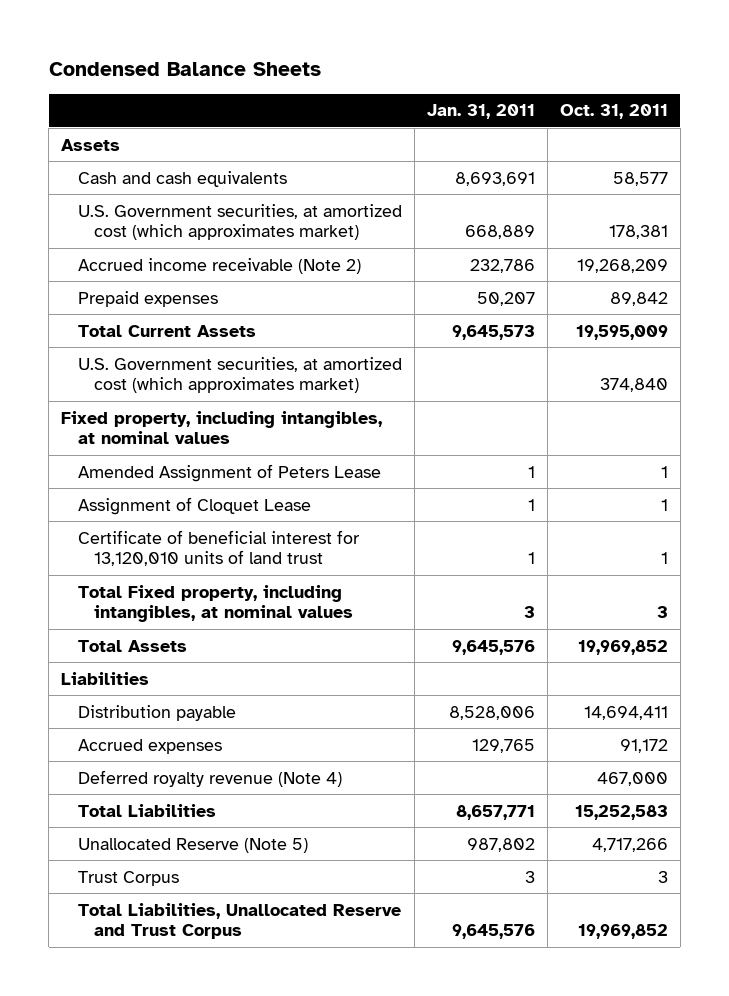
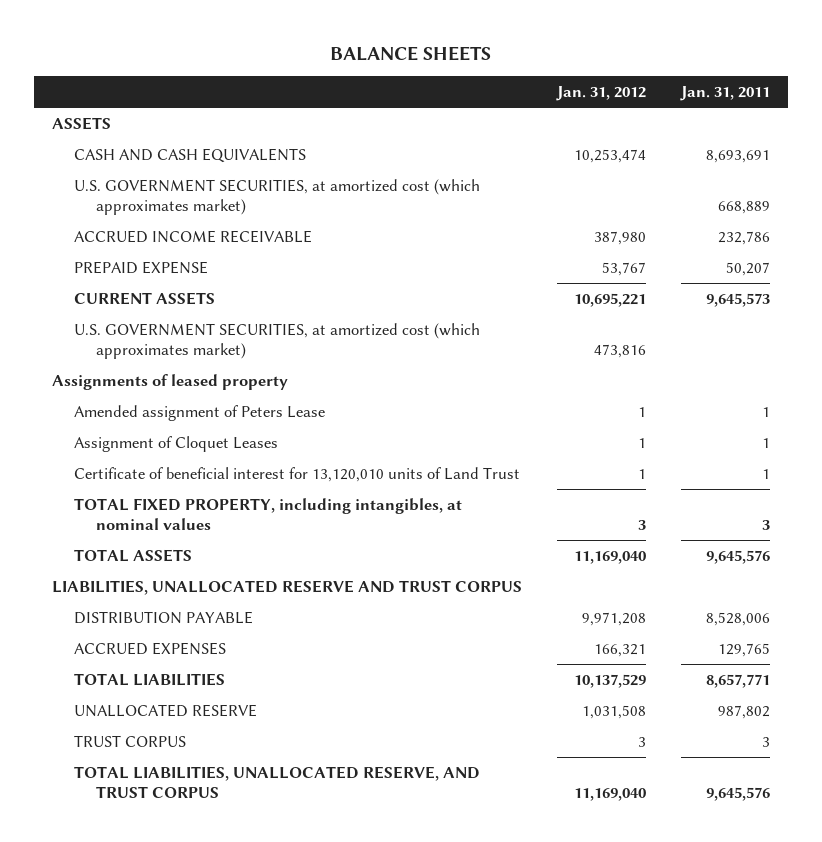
[48,62,321,77] Condensed Balance Sheets -> [329,45,491,61] BALANCE SHEETS
[559,104,668,120] Oct. 31, 2011 -> none
none -> [555,85,646,101] Jan. 31, 2012
[61,410,383,445] Fixed property, including intangibles, at nominal values -> none
[61,671,150,685] Liabilities -> none
[77,769,342,787] Deferred royalty revenue (Note 4) -> none
[61,138,121,151] Assets -> [51,116,111,130] ASSETS
[77,170,287,187] Cash and cash equivalents -> [73,147,306,163] CASH AND CASH EQUIVALENTS
[77,203,402,241] U.S. Government securities, at amortized cost (which approximates market) -> [73,178,480,215] U.S. GOVERNMENT SECURITIES, at amortized cost (which approximates market)
[77,257,361,274] Accrued income receivable (Note 2) -> [73,229,312,243] ACCRUED INCOME RECEIVABLE
[77,290,218,307] Prepaid expenses -> [73,260,208,274] PREPAID EXPENSE
[77,324,256,337] Total Current Assets -> [73,291,215,305] CURRENT ASSETS
[77,356,402,394] U.S. Government securities, at amortized cost (which approximates market) -> [73,322,480,359] U.S. GOVERNMENT SECURITIES, at amortized cost (which approximates market)
none -> [51,373,288,390] Assignments of leased property
[77,463,381,482] Amended Assignment of Peters Lease -> [73,404,325,421] Amended assignment of Peters Lease
[77,496,311,515] Assignment of Cloquet Lease -> [73,435,278,452] Assignment of Cloquet Leases
[77,529,360,567] Certificate of beneficial interest for 13,120,010 units of land trust -> [73,466,520,482] Certificate of beneficial interest for 13,120,010 units of Land Trust
[77,584,353,623] Total Fixed property, including intangibles, at nominal values -> [73,497,462,530] TOTAL FIXED PROPERTY, including intangibles, at nominal values
[77,639,187,652] Total Assets -> [73,548,192,562] TOTAL ASSETS
none -> [51,579,522,595] LIABILITIES, UNALLOCATED RESERVE AND TRUST CORPUS
[77,704,236,721] Distribution payable -> [73,610,253,624] DISTRIBUTION PAYABLE
[77,738,222,754] Accrued expenses -> [73,641,226,655] ACCRUED EXPENSES
[77,803,216,817] Total Liabilities -> [73,672,225,686] TOTAL LIABILITIES
[77,837,308,853] Unallocated Reserve (Note 5) -> [73,703,257,717] UNALLOCATED RESERVE
[77,870,179,886] Trust Corpus -> [73,734,186,747] TRUST CORPUS
[77,902,401,940] Total Liabilities, Unallocated Reserve and Trust Corpus -> [73,765,480,798] TOTAL LIABILITIES, UNALLOCATED RESERVE, AND TRUST CORPUS

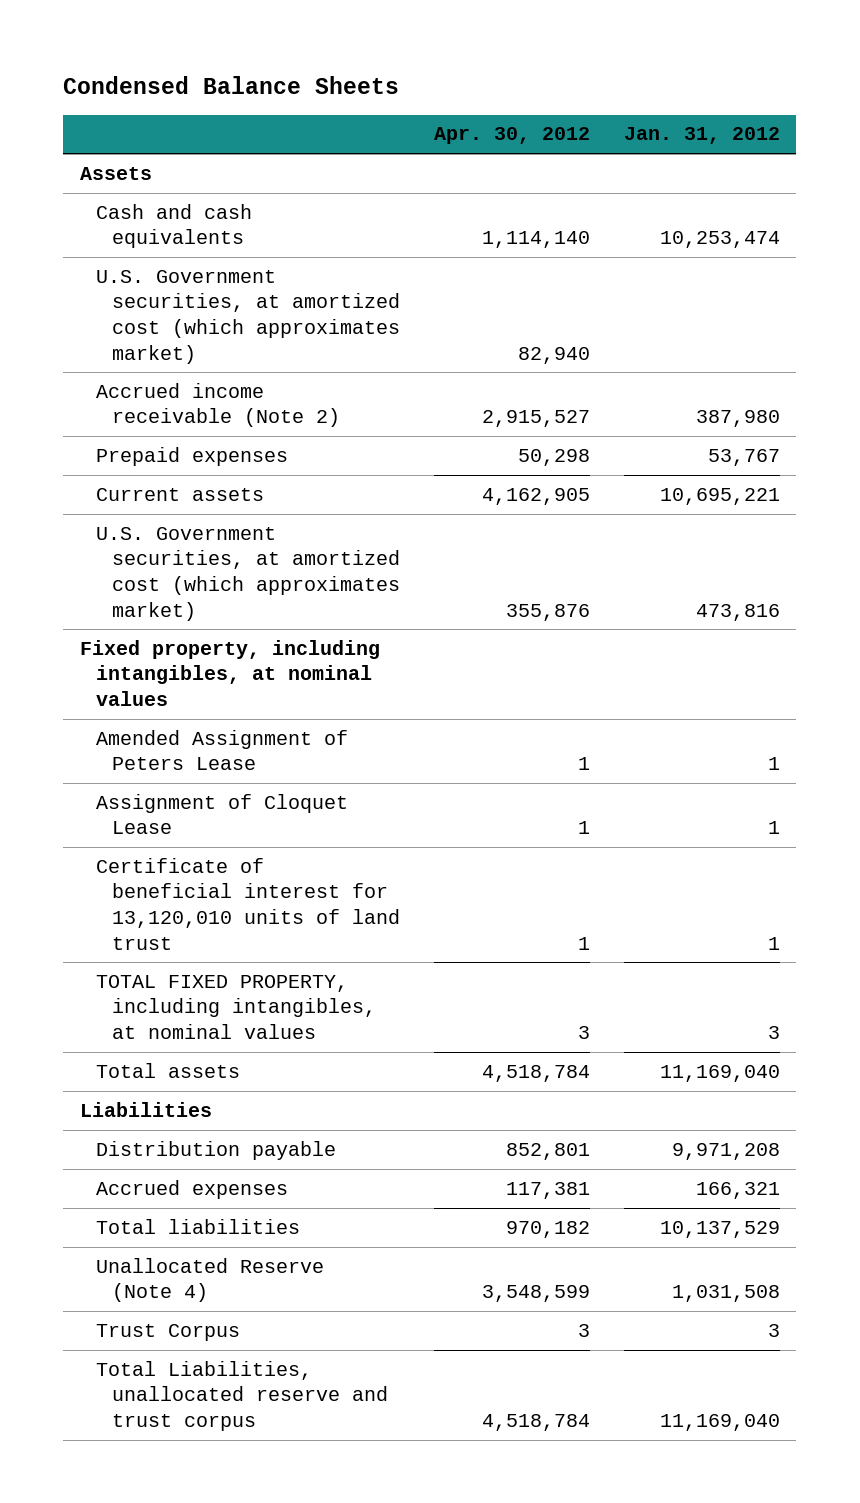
[329,45,491,61] BALANCE SHEETS -> [63,76,400,95] Condensed Balance Sheets
[680,85,771,101] Jan. 31, 2011 -> none
none -> [433,127,590,145] Apr. 30, 2012
[51,373,288,390] Assignments of leased property -> none
[51,116,111,130] ASSETS -> [80,166,153,180] Assets
[73,147,306,163] CASH AND CASH EQUIVALENTS -> [95,203,252,249] Cash and cash equivalents
[73,178,480,215] U.S. GOVERNMENT SECURITIES, at amortized cost (which approximates market) -> [95,269,400,364] U.S. Government securities, at amortized cost (which approximates market)
[73,229,312,243] ACCRUED INCOME RECEIVABLE -> [95,382,340,428] Accrued income receivable (Note 2)
[73,260,208,274] PREPAID EXPENSE -> [95,446,288,466] Prepaid expenses
[73,291,215,305] CURRENT ASSETS -> [95,487,264,501] Current assets
[73,322,480,359] U.S. GOVERNMENT SECURITIES, at amortized cost (which approximates market) -> [95,526,400,621] U.S. Government securities, at amortized cost (which approximates market)
none -> [80,639,381,707] Fixed property, including intangibles, at nominal values
[73,404,325,421] Amended assignment of Peters Lease -> [95,729,348,771] Amended Assignment of Peters Lease
[73,435,278,452] Assignment of Cloquet Leases -> [95,793,348,835] Assignment of Cloquet Lease
[73,466,520,482] Certificate of beneficial interest for 13,120,010 units of Land Trust -> [95,857,400,950] Certificate of beneficial interest for 13,120,010 units of land trust
[51,579,522,595] LIABILITIES, UNALLOCATED RESERVE AND TRUST CORPUS -> none
[73,548,192,562] TOTAL ASSETS -> [95,1062,240,1078] Total assets
none -> [80,1101,213,1117] Liabilities
[73,610,253,624] DISTRIBUTION PAYABLE -> [95,1140,336,1160] Distribution payable
[73,641,226,655] ACCRUED EXPENSES -> [95,1179,288,1199] Accrued expenses
[73,672,225,686] TOTAL LIABILITIES -> [95,1218,300,1234] Total liabilities
[73,703,257,717] UNALLOCATED RESERVE -> [95,1257,324,1303] Unallocated Reserve (Note 4)
[73,734,186,747] TRUST CORPUS -> [95,1323,240,1341] Trust Corpus
[73,765,480,798] TOTAL LIABILITIES, UNALLOCATED RESERVE, AND TRUST CORPUS -> [95,1360,388,1432] Total Liabilities, unallocated reserve and trust corpus

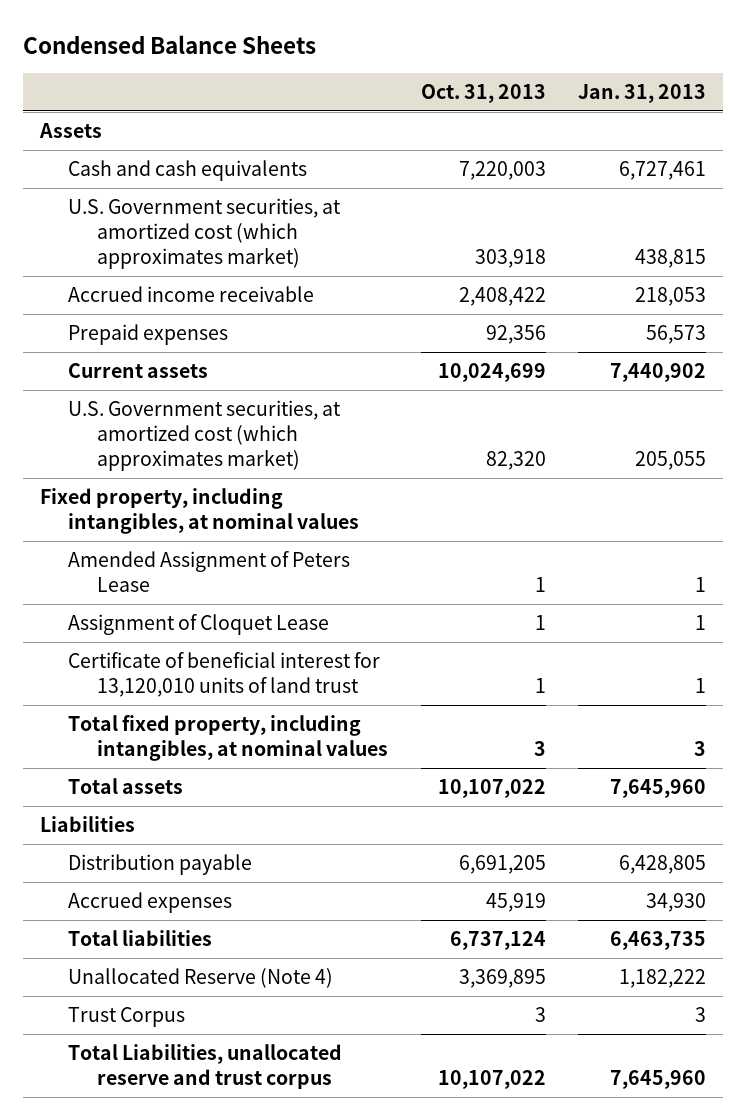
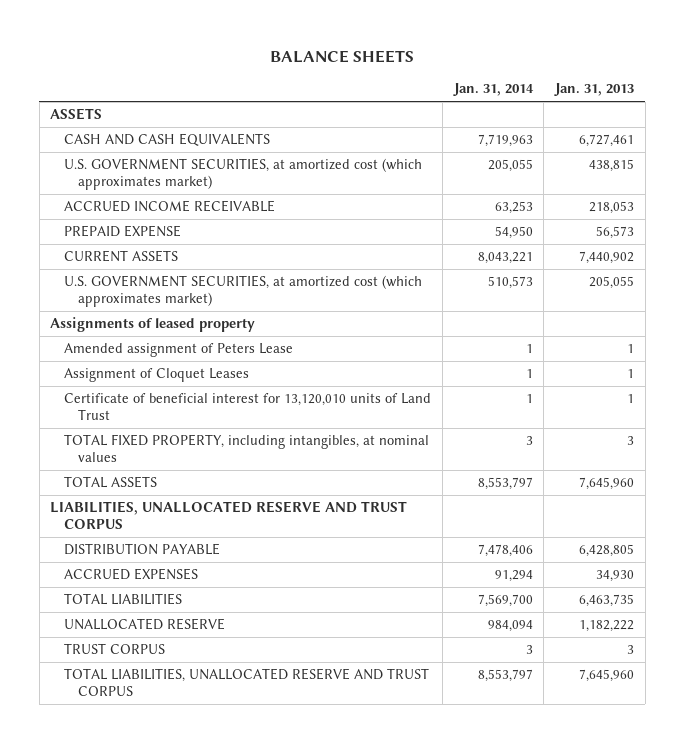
[23,34,317,54] Condensed Balance Sheets -> [270,49,415,63] BALANCE SHEETS
[420,84,546,104] Oct. 31, 2013 -> none
none -> [452,83,534,97] Jan. 31, 2014
[39,487,360,534] Fixed property, including intangibles, at nominal values -> none
[39,815,135,832] Liabilities -> none
[38,122,102,138] Assets -> [50,108,103,121] ASSETS
[68,159,308,181] Cash and cash equivalents -> [64,133,271,147] CASH AND CASH EQUIVALENTS
[68,197,342,269] U.S. Government securities, at amortized cost (which approximates market) -> [64,158,423,191] U.S. GOVERNMENT SECURITIES, at amortized cost (which approximates market)
[68,285,315,302] Accrued income receivable -> [64,200,276,213] ACCRUED INCOME RECEIVABLE
[68,323,229,345] Prepaid expenses -> [64,225,182,238] PREPAID EXPENSE
[68,362,209,378] Current assets -> [64,250,179,263] CURRENT ASSETS
[68,399,342,471] U.S. Government securities, at amortized cost (which approximates market) -> [64,275,423,308] U.S. GOVERNMENT SECURITIES, at amortized cost (which approximates market)
none -> [50,317,256,333] Assignments of leased property
[68,550,351,592] Amended Assignment of Peters Lease -> [64,343,294,358] Amended assignment of Peters Lease
[68,613,330,635] Assignment of Cloquet Lease -> [64,368,250,383] Assignment of Cloquet Leases
[68,651,381,697] Certificate of beneficial interest for 13,120,010 units of land trust -> [64,393,432,421] Certificate of beneficial interest for 13,120,010 units of Land Trust
[68,714,389,761] Total fixed property, including intangibles, at nominal values -> [64,434,430,463] TOTAL FIXED PROPERTY, including intangibles, at nominal values
[68,777,184,794] Total assets -> [64,476,158,489] TOTAL ASSETS
none -> [50,501,408,530] LIABILITIES, UNALLOCATED RESERVE AND TRUST CORPUS
[68,853,253,875] Distribution payable -> [64,543,221,556] DISTRIBUTION PAYABLE
[68,891,233,913] Accrued expenses -> [64,568,199,581] ACCRUED EXPENSES
[68,929,213,946] Total liabilities -> [64,593,183,606] TOTAL LIABILITIES
[68,967,334,988] Unallocated Reserve (Note 4) -> [64,618,226,631] UNALLOCATED RESERVE
[68,1006,186,1027] Trust Corpus -> [64,643,166,655] TRUST CORPUS
[68,1043,343,1089] Total Liabilities, unallocated reserve and trust corpus -> [64,668,430,697] TOTAL LIABILITIES, UNALLOCATED RESERVE AND TRUST CORPUS

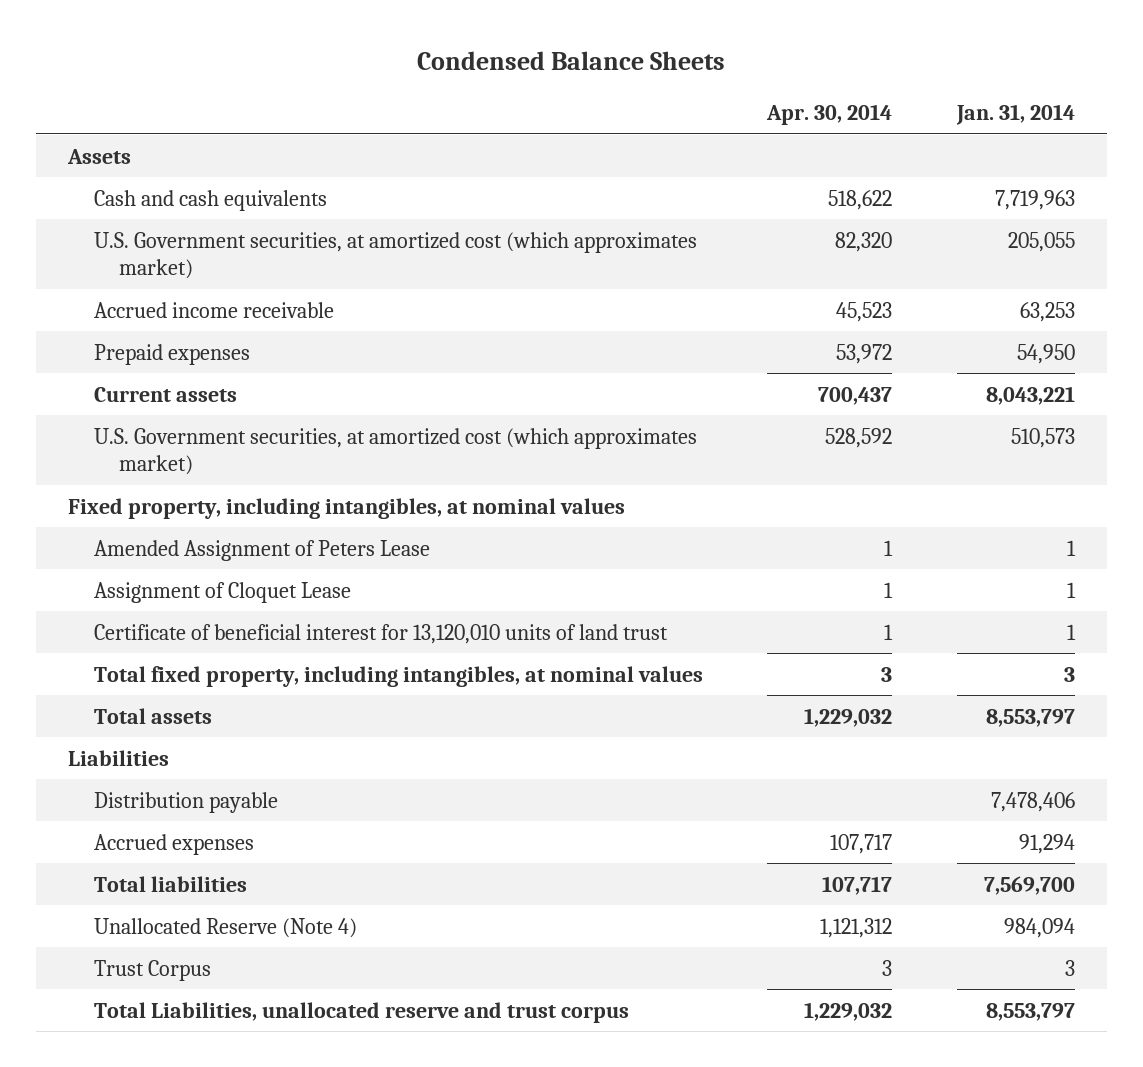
[270,49,415,63] BALANCE SHEETS -> [417,50,726,70] Condensed Balance Sheets
[554,83,635,97] Jan. 31, 2013 -> none
none -> [766,104,893,126] Apr. 30, 2014
[50,317,256,333] Assignments of leased property -> none
[50,501,408,530] LIABILITIES, UNALLOCATED RESERVE AND TRUST CORPUS -> none
[50,108,103,121] ASSETS -> [67,148,132,164] Assets
[64,133,271,147] CASH AND CASH EQUIVALENTS -> [93,189,327,211] Cash and cash equivalents
[64,158,423,191] U.S. GOVERNMENT SECURITIES, at amortized cost (which approximates market) -> [93,231,697,280] U.S. Government securities, at amortized cost (which approximates market)
[64,200,276,213] ACCRUED INCOME RECEIVABLE -> [93,301,334,318] Accrued income receivable
[64,225,182,238] PREPAID EXPENSE -> [93,343,250,365] Prepaid expenses
[64,250,179,263] CURRENT ASSETS -> [93,386,237,402] Current assets
[64,275,423,308] U.S. GOVERNMENT SECURITIES, at amortized cost (which approximates market) -> [93,427,697,476] U.S. Government securities, at amortized cost (which approximates market)
none -> [68,497,626,519] Fixed property, including intangibles, at nominal values
[64,343,294,358] Amended assignment of Peters Lease -> [93,539,430,561] Amended Assignment of Peters Lease
[64,368,250,383] Assignment of Cloquet Leases -> [93,581,351,603] Assignment of Cloquet Lease
[64,393,432,421] Certificate of beneficial interest for 13,120,010 units of Land Trust -> [93,623,668,644] Certificate of beneficial interest for 13,120,010 units of land trust
[64,434,430,463] TOTAL FIXED PROPERTY, including intangibles, at nominal values -> [93,665,703,687] Total fixed property, including intangibles, at nominal values
[64,476,158,489] TOTAL ASSETS -> [93,707,212,724] Total assets
none -> [68,749,170,766] Liabilities
[64,543,221,556] DISTRIBUTION PAYABLE -> [93,791,278,813] Distribution payable
[64,568,199,581] ACCRUED EXPENSES -> [93,833,254,855] Accrued expenses
[64,593,183,606] TOTAL LIABILITIES -> [93,875,247,892] Total liabilities
[64,618,226,631] UNALLOCATED RESERVE -> [93,917,357,938] Unallocated Reserve (Note 4)
[64,643,166,655] TRUST CORPUS -> [93,959,211,981] Trust Corpus
[64,668,430,697] TOTAL LIABILITIES, UNALLOCATED RESERVE AND TRUST CORPUS -> [93,1001,629,1023] Total Liabilities, unallocated reserve and trust corpus

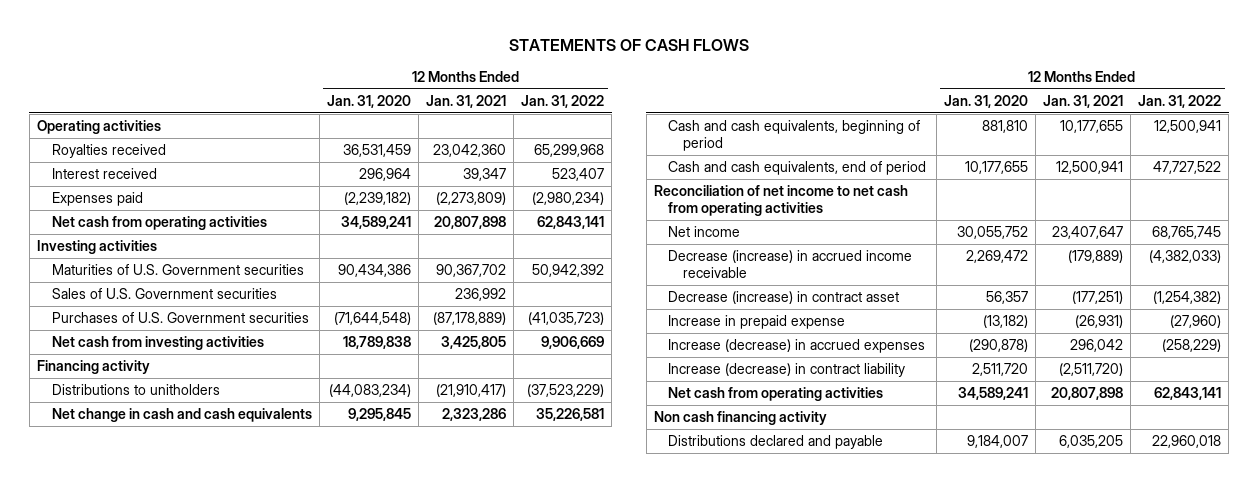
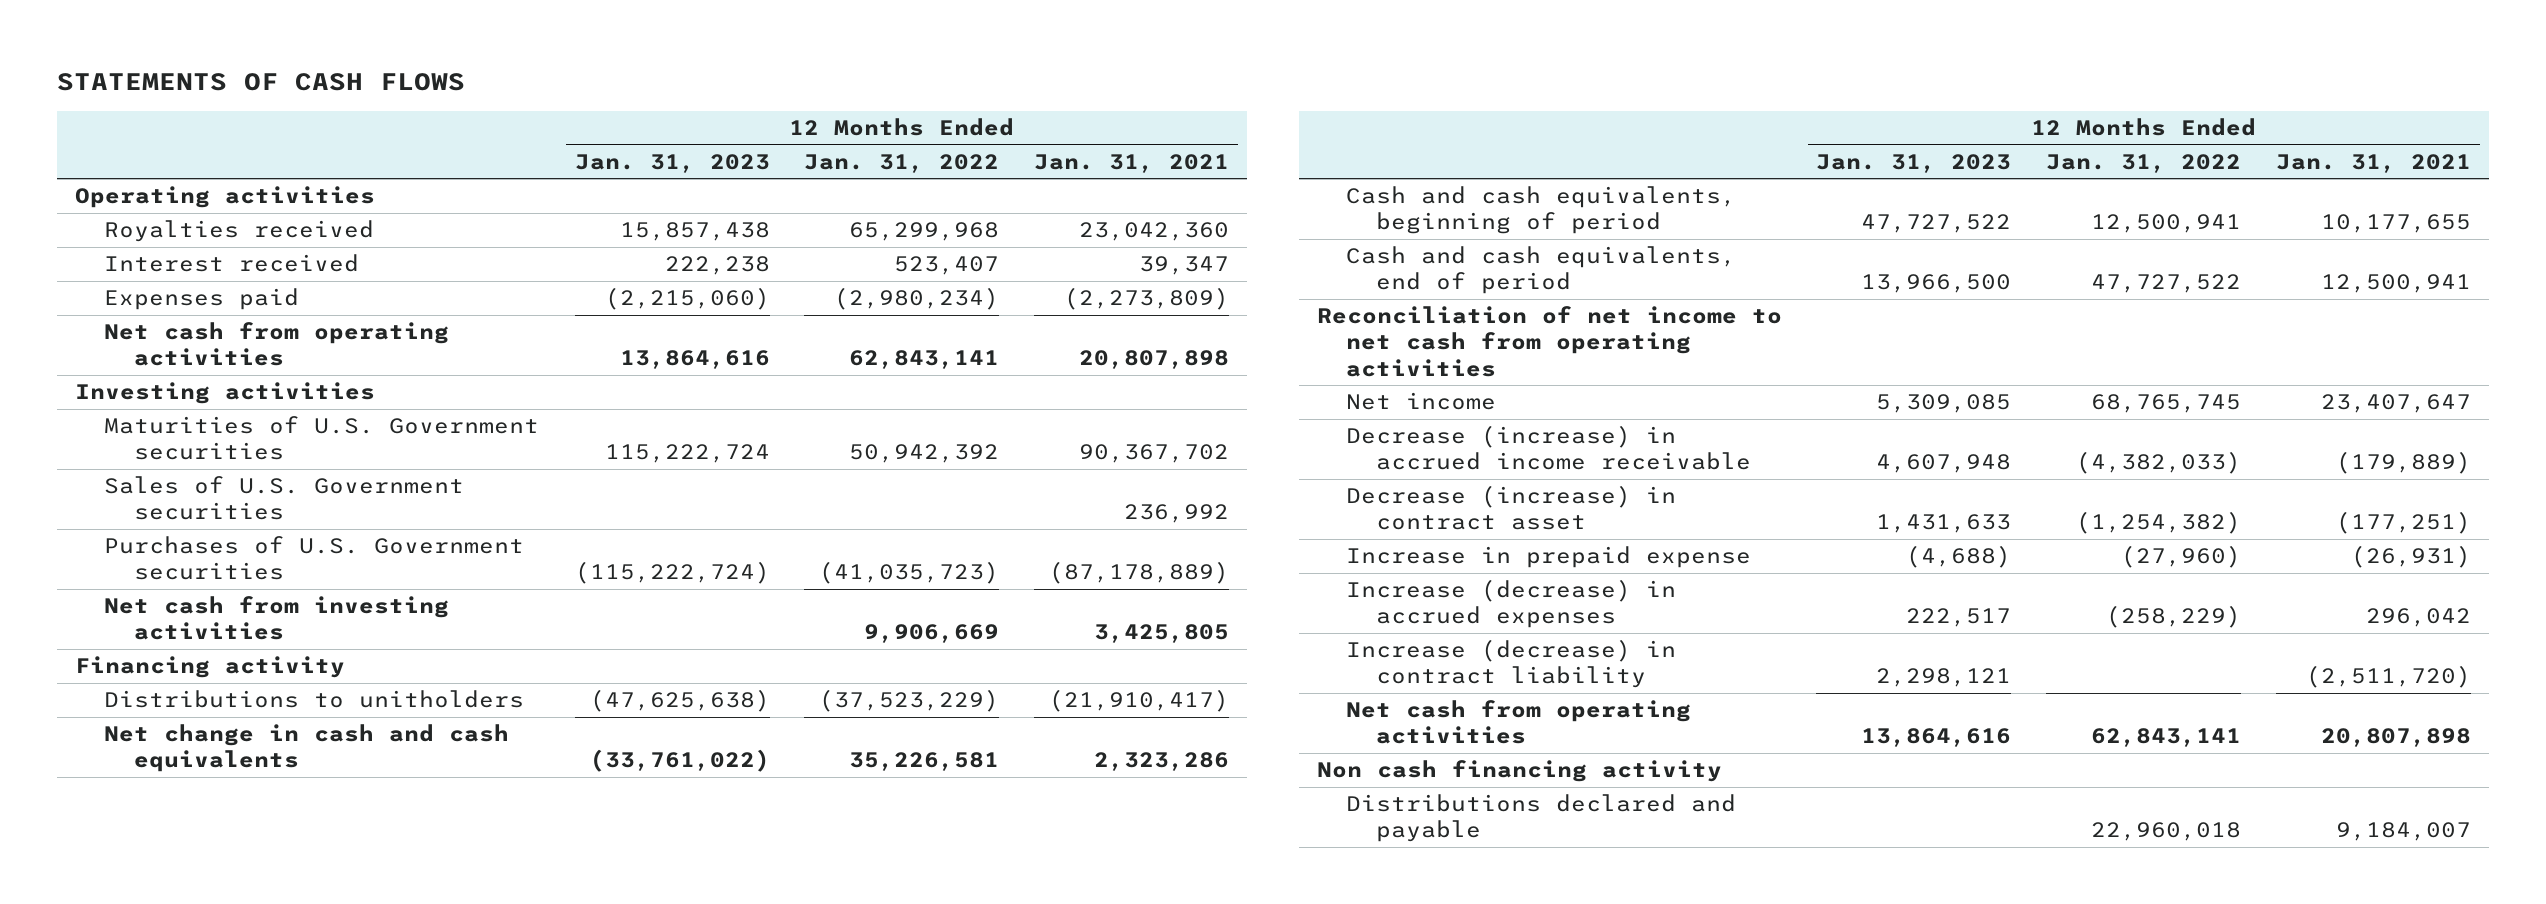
[326,94,411,108] Jan. 31, 2020 -> none
none -> [574,153,770,173] Jan. 31, 2023
[1058,435,1123,449] 6,035,205 -> [2336,822,2472,842] 9,184,007

